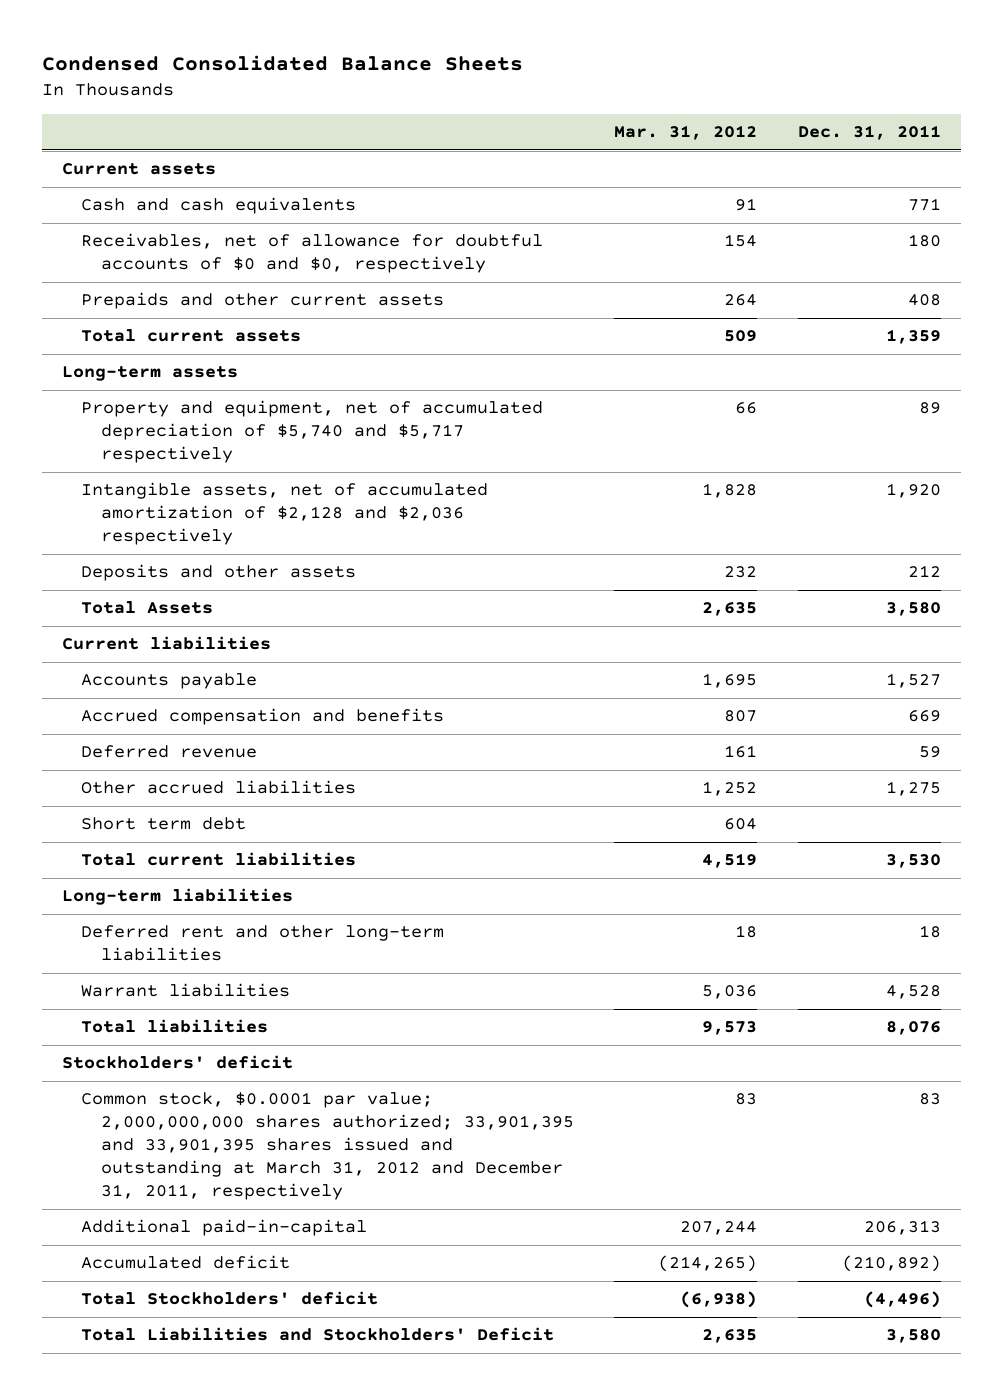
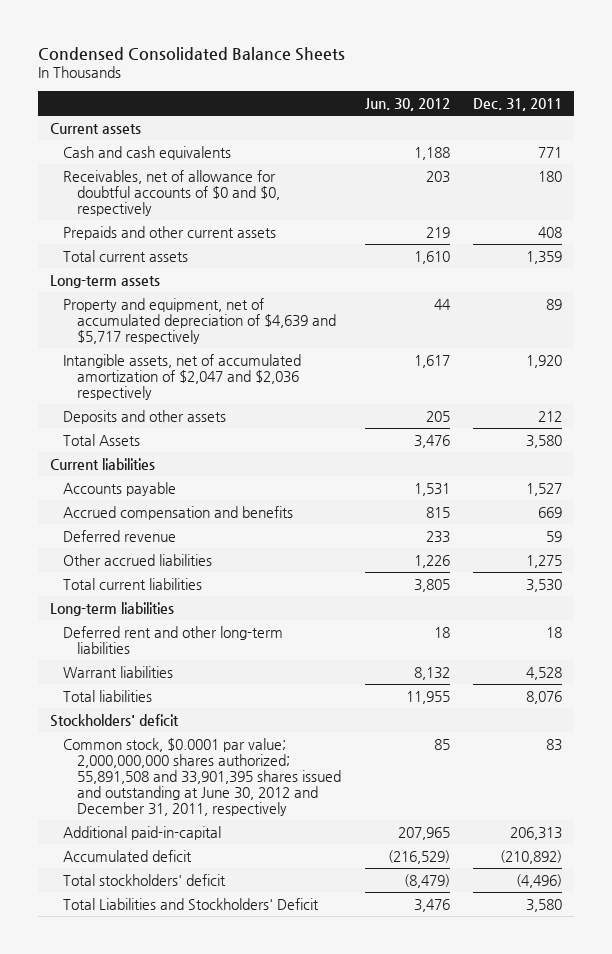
[614,125,758,141] Mar. 31, 2012 -> none
none -> [364,97,450,111] Jun. 30, 2012
[81,400,544,464] Property and equipment, net of accumulated depreciation of $5,740 and $5,717 respectively -> [63,297,337,344] Property and equipment, net of accumulated depreciation of $4,639 and $5,717 respectively
[81,482,489,546] Intangible assets, net of accumulated amortization of $2,128 and $2,036 respectively -> [63,353,302,400] Intangible assets, net of accumulated amortization of $2,047 and $2,036 respectively
[81,817,247,831] Short term debt -> none
[81,1092,574,1201] Common stock, $0.0001 par value; 2,000,000,000 shares authorized; 33,901,395 and 33,901,395 shares issued and outstanding at March 31, 2012 and December 31, 2011, respectively -> [63,737,342,816] Common stock, $0.0001 par value; 2,000,000,000 shares authorized; 55,891,508 and 33,901,395 shares issued and outstanding at June 30, 2012 and December 31, 2011, respectively
[81,1291,379,1306] Total Stockholders' deficit -> [63,873,227,886] Total stockholders' deficit

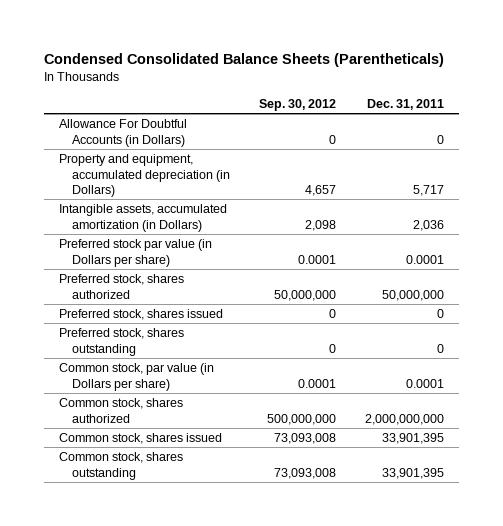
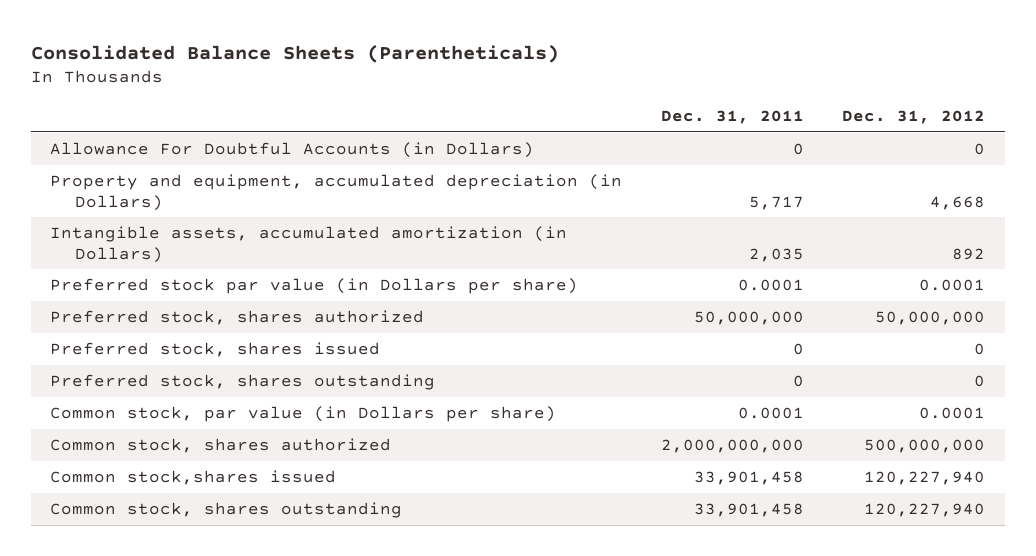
[44,53,445,68] Condensed Consolidated Balance Sheets (Parentheticals) -> [31,44,560,63] Consolidated Balance Sheets (Parentheticals)
[259,99,337,112] Sep. 30, 2012 -> none
none -> [842,110,986,125] Dec. 31, 2012
[413,219,445,231] 2,036 -> [748,247,804,262] 2,035
[58,433,222,445] Common stock, shares issued -> [50,470,337,486] Common stock,shares issued
[382,433,445,445] 33,901,395 -> [693,471,804,486] 33,901,458
[382,467,445,479] 33,901,395 -> [693,503,804,518] 33,901,458

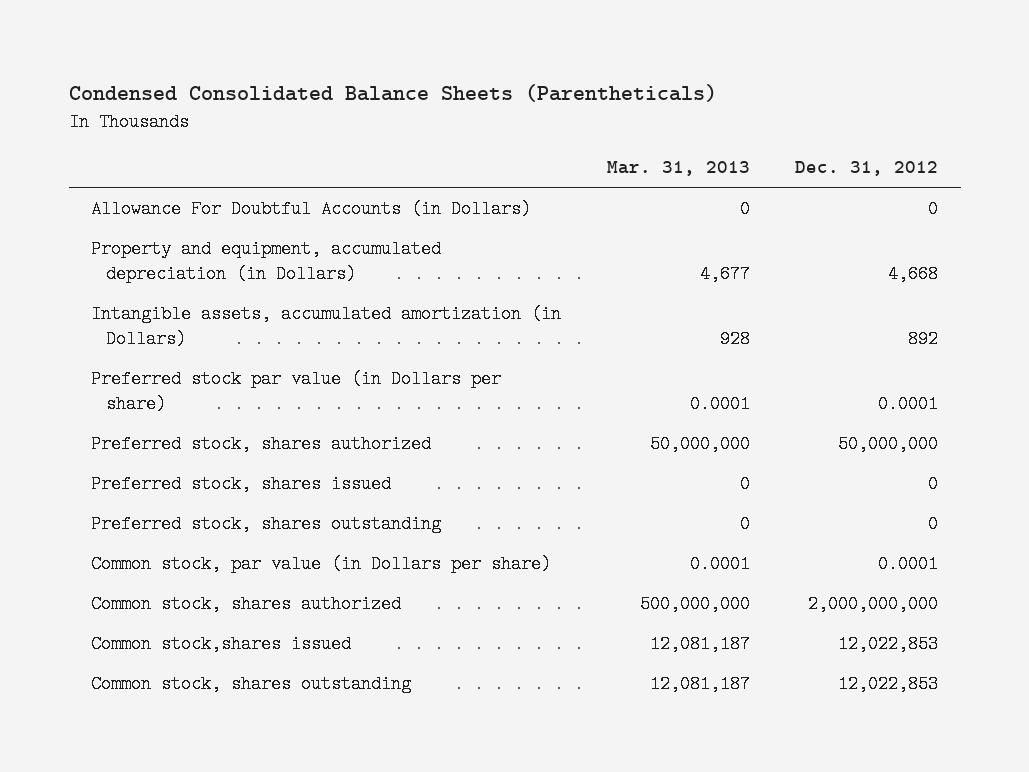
[31,44,560,63] Consolidated Balance Sheets (Parentheticals) -> [68,83,717,102] Condensed Consolidated Balance Sheets (Parentheticals)
[660,110,804,125] Dec. 31, 2011 -> none
none -> [606,161,750,177] Mar. 31, 2013
[864,439,986,454] 500,000,000 -> [808,595,939,614] 2,000,000,000
[864,471,986,486] 120,227,940 -> [838,635,939,654] 12,022,853
[864,503,986,518] 120,227,940 -> [838,675,939,694] 12,022,853

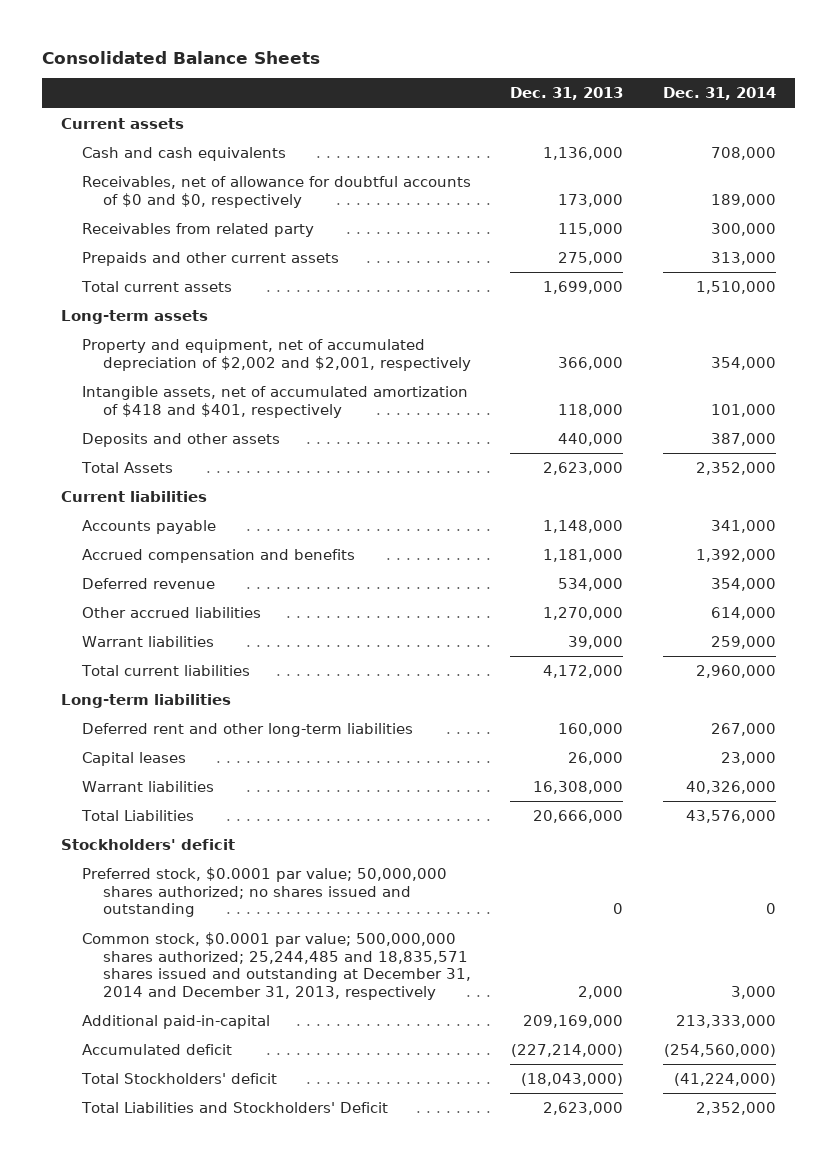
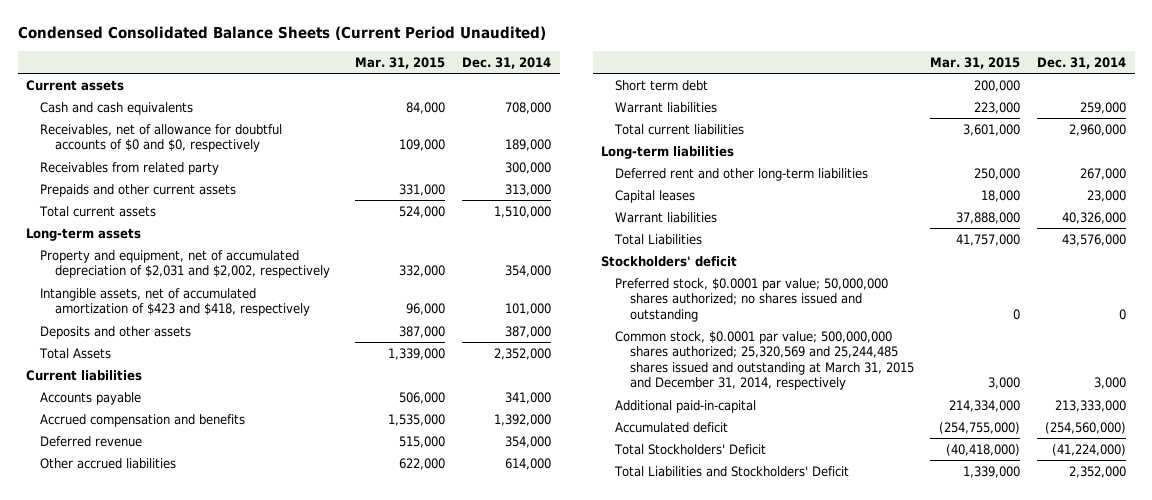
[41,50,320,64] Consolidated Balance Sheets -> [17,25,546,40] Condensed Consolidated Balance Sheets (Current Period Unaudited)
[510,87,624,101] Dec. 31, 2013 -> none
none -> [355,56,446,69] Mar. 31, 2015
[81,338,471,371] Property and equipment, net of accumulated depreciation of $2,002 and $2,001, respectively -> [40,250,330,279] Property and equipment, net of accumulated depreciation of $2,031 and $2,002, respectively
[81,385,468,418] Intangible assets, net of accumulated amortization of $418 and $401, respectively -> [40,288,310,317] Intangible assets, net of accumulated amortization of $423 and $418, respectively
none -> [615,80,709,92] Short term debt
[81,931,471,1000] Common stock, $0.0001 par value; 500,000,000 shares authorized; 25,244,485 and 18,835,571 shares issued and outstanding at December 31, 2014 and December 31, 2013, respectively -> [615,331,914,391] Common stock, $0.0001 par value; 500,000,000 shares authorized; 25,320,569 and 25,244,485 shares issued and outstanding at March 31, 2015 and December 31, 2014, respectively
[80,1072,277,1084] Total Stockholders' deficit -> [614,444,767,456] Total Stockholders' Deficit

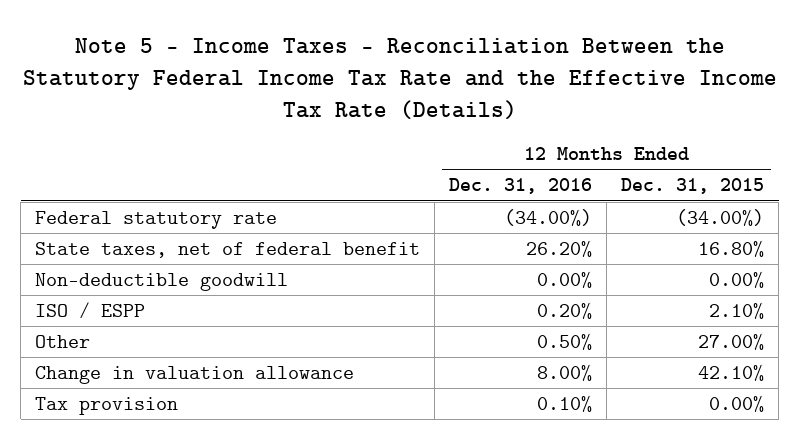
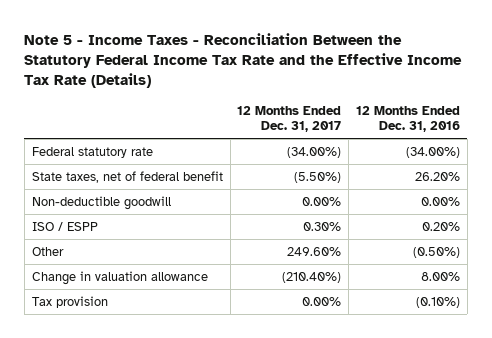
[621,178,765,195] Dec. 31, 2015 -> none
none -> [237,105,342,133] 12 Months Ended Dec. 31, 2017
[537,332,593,350] 0.50% -> [412,246,460,258] (0.50%)
[537,394,593,412] 0.10% -> [415,296,460,308] (0.10%)

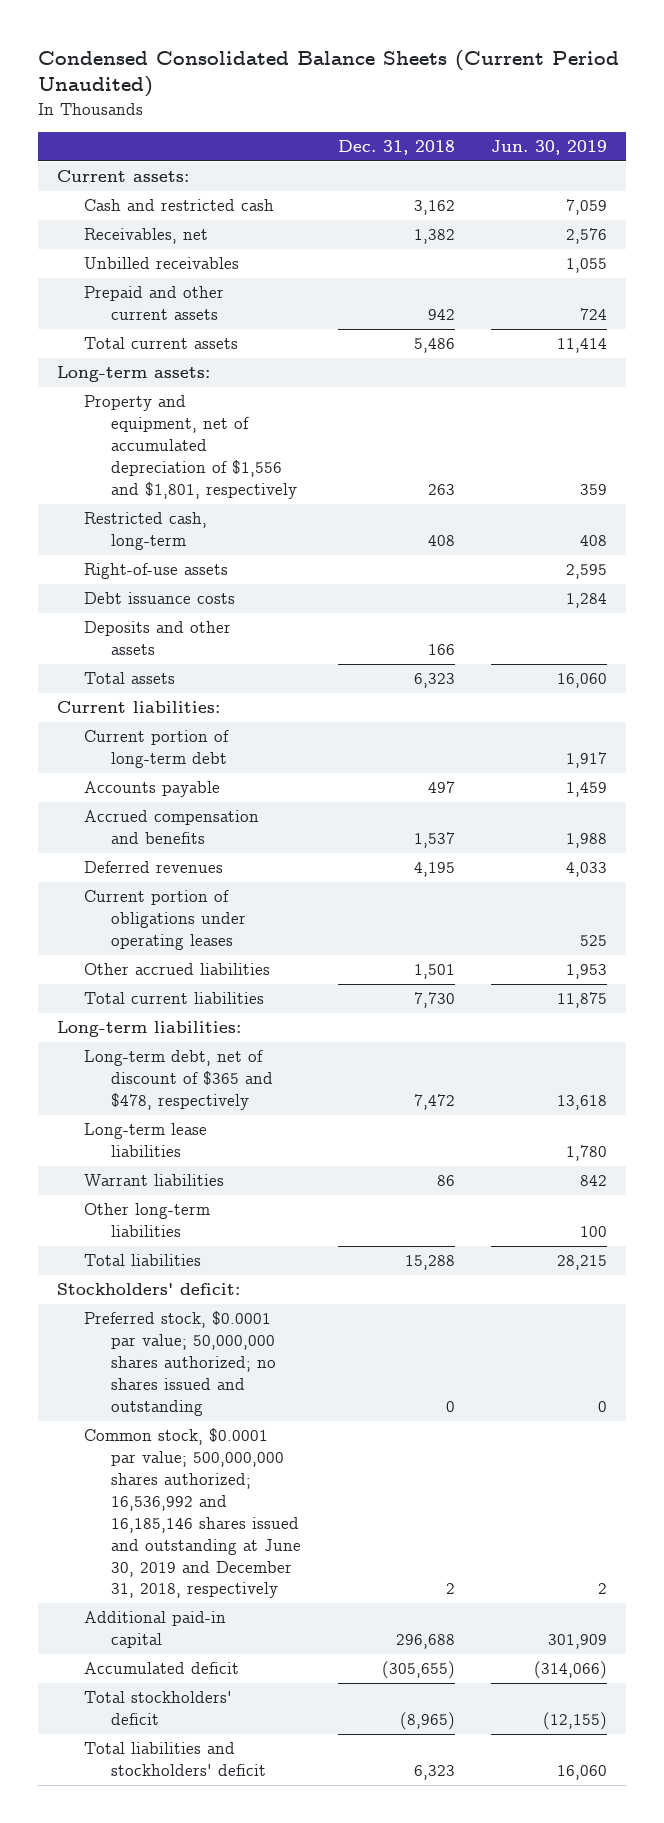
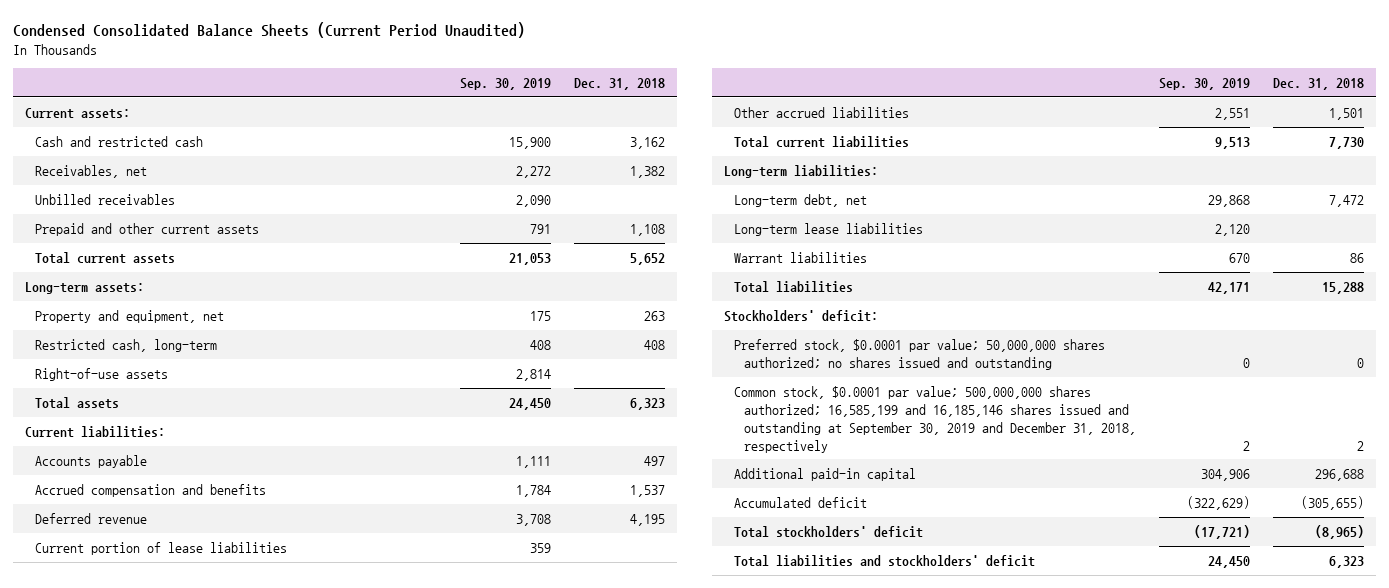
[491,140,608,156] Jun. 30, 2019 -> none
none -> [459,77,551,90] Sep. 30, 2019
[427,309,455,321] 942 -> [630,223,666,236] 1,108
[413,338,455,354] 5,486 -> [630,252,666,265] 5,652
[83,395,298,499] Property and equipment, net of accumulated depreciation of $1,556 and $1,801, respectively -> [34,309,224,323] Property and equipment, net
[83,592,235,605] Debt issuance costs -> none
[83,621,231,656] Deposits and other assets -> none
[83,730,229,769] Current portion of long-term debt -> none
[83,890,247,951] Current portion of obligations under operating leases -> none
[83,861,223,874] Deferred revenues -> [34,512,147,524] Deferred revenue
none -> [34,541,287,555] Current portion of lease liabilities
[83,1050,274,1111] Long-term debt, net of discount of $365 and $478, respectively -> [733,193,867,207] Long-term debt, net
[83,1203,210,1238] Other long-term liabilities -> none
[83,1428,302,1599] Common stock, $0.0001 par value; 500,000,000 shares authorized; 16,536,992 and 16,185,146 shares issued and outstanding at June 30, 2019 and December 31, 2018, respectively -> [733,385,1136,453] Common stock, $0.0001 par value; 500,000,000 shares authorized; 16,585,199 and 16,185,146 shares issued and outstanding at September 30, 2019 and December 31, 2018, respectively

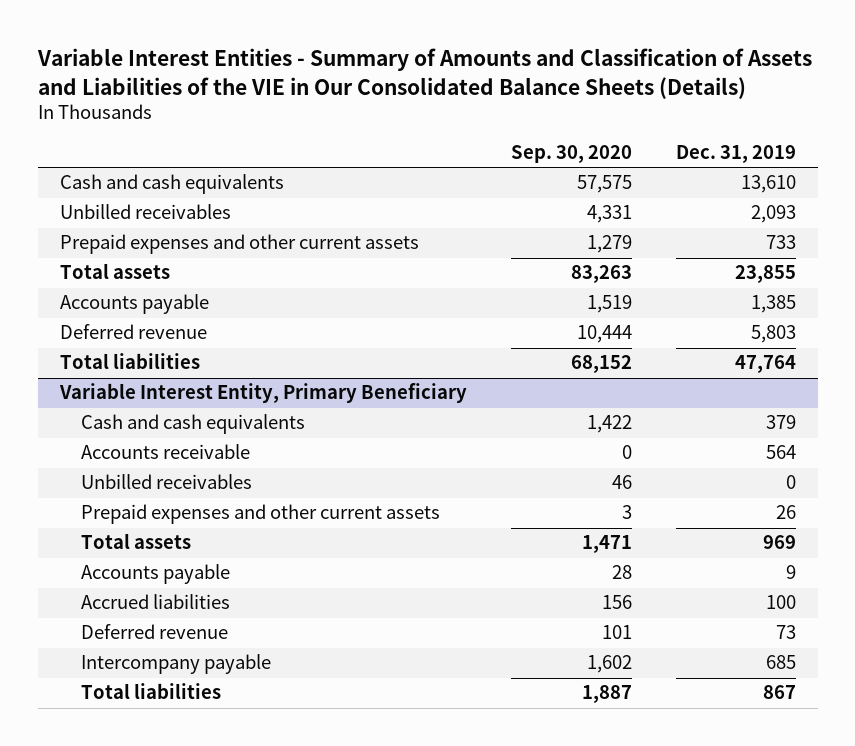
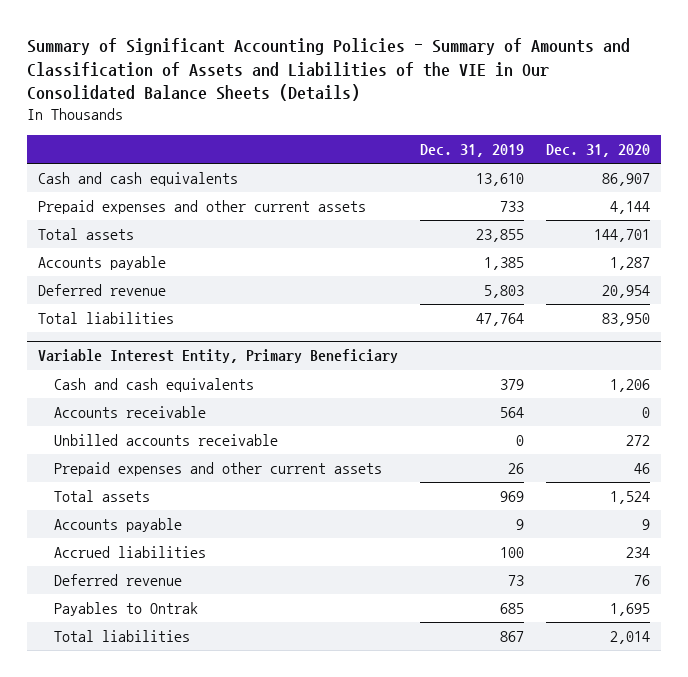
[36,48,812,99] Variable Interest Entities - Summary of Amounts and Classification of Assets and Liabilities of the VIE in Our Consolidated Balance Sheets (Details) -> [26,37,630,102] Summary of Significant Accounting Policies - Summary of Amounts and Classification of Assets and Liabilities of the VIE in Our Consolidated Balance Sheets (Details)
[510,145,632,164] Sep. 30, 2020 -> none
none -> [546,143,651,157] Dec. 31, 2020
[59,204,231,220] Unbilled receivables -> none
[80,474,252,490] Unbilled receivables -> none
none -> [54,434,279,447] Unbilled accounts receivable
[80,654,271,675] Intercompany payable -> [54,602,199,617] Payables to Ontrak

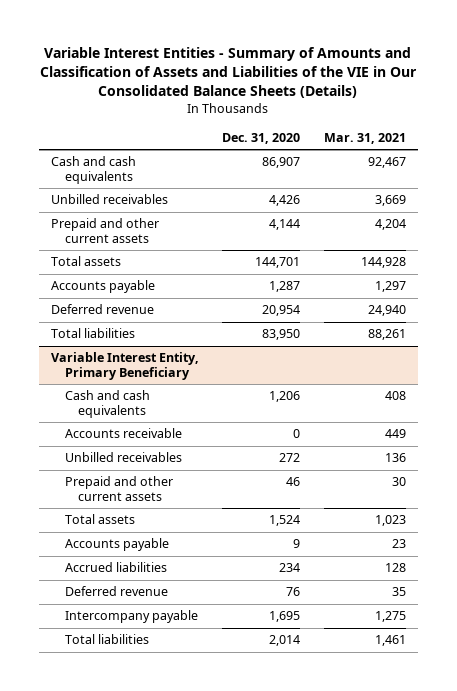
[26,37,630,102] Summary of Significant Accounting Policies - Summary of Amounts and Classification of Assets and Liabilities of the VIE in Our Consolidated Balance Sheets (Details) -> [40,47,418,99] Variable Interest Entities - Summary of Amounts and Classification of Assets and Liabilities of the VIE in Our Consolidated Balance Sheets (Details)
[420,143,525,157] Dec. 31, 2019 -> none
none -> [323,132,406,144] Mar. 31, 2021
none -> [50,194,168,205] Unbilled receivables
[37,200,366,215] Prepaid expenses and other current assets -> [50,218,159,243] Prepaid and other current assets
[54,434,279,447] Unbilled accounts receivable -> [64,452,182,463] Unbilled receivables
[54,462,383,477] Prepaid expenses and other current assets -> [64,476,173,501] Prepaid and other current assets
[54,602,199,617] Payables to Ontrak -> [64,610,198,624] Intercompany payable

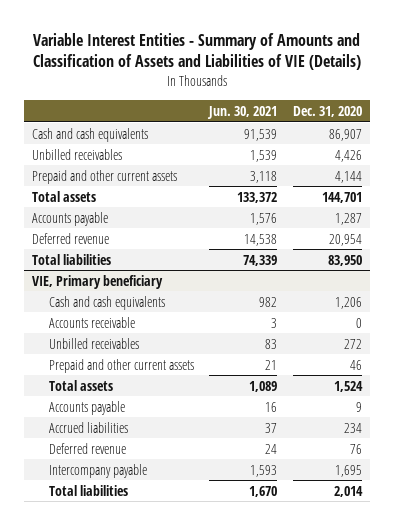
[40,47,418,99] Variable Interest Entities - Summary of Amounts and Classification of Assets and Liabilities of the VIE in Our Consolidated Balance Sheets (Details) -> [33,32,362,71] Variable Interest Entities - Summary of Amounts and Classification of Assets and Liabilities of VIE (Details)
[323,132,406,144] Mar. 31, 2021 -> none
none -> [207,106,278,120] Jun. 30, 2021
[50,352,199,380] Variable Interest Entity, Primary Beneficiary -> [31,274,163,289] VIE, Primary beneficiary

